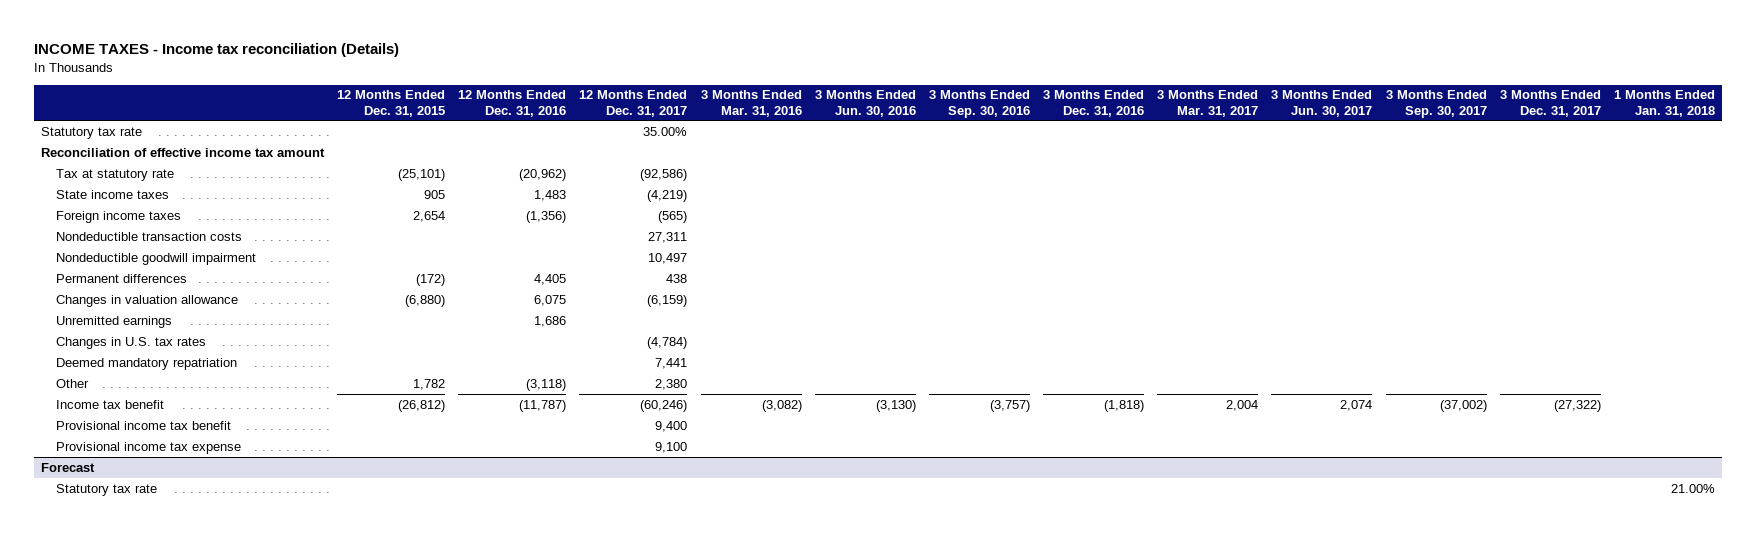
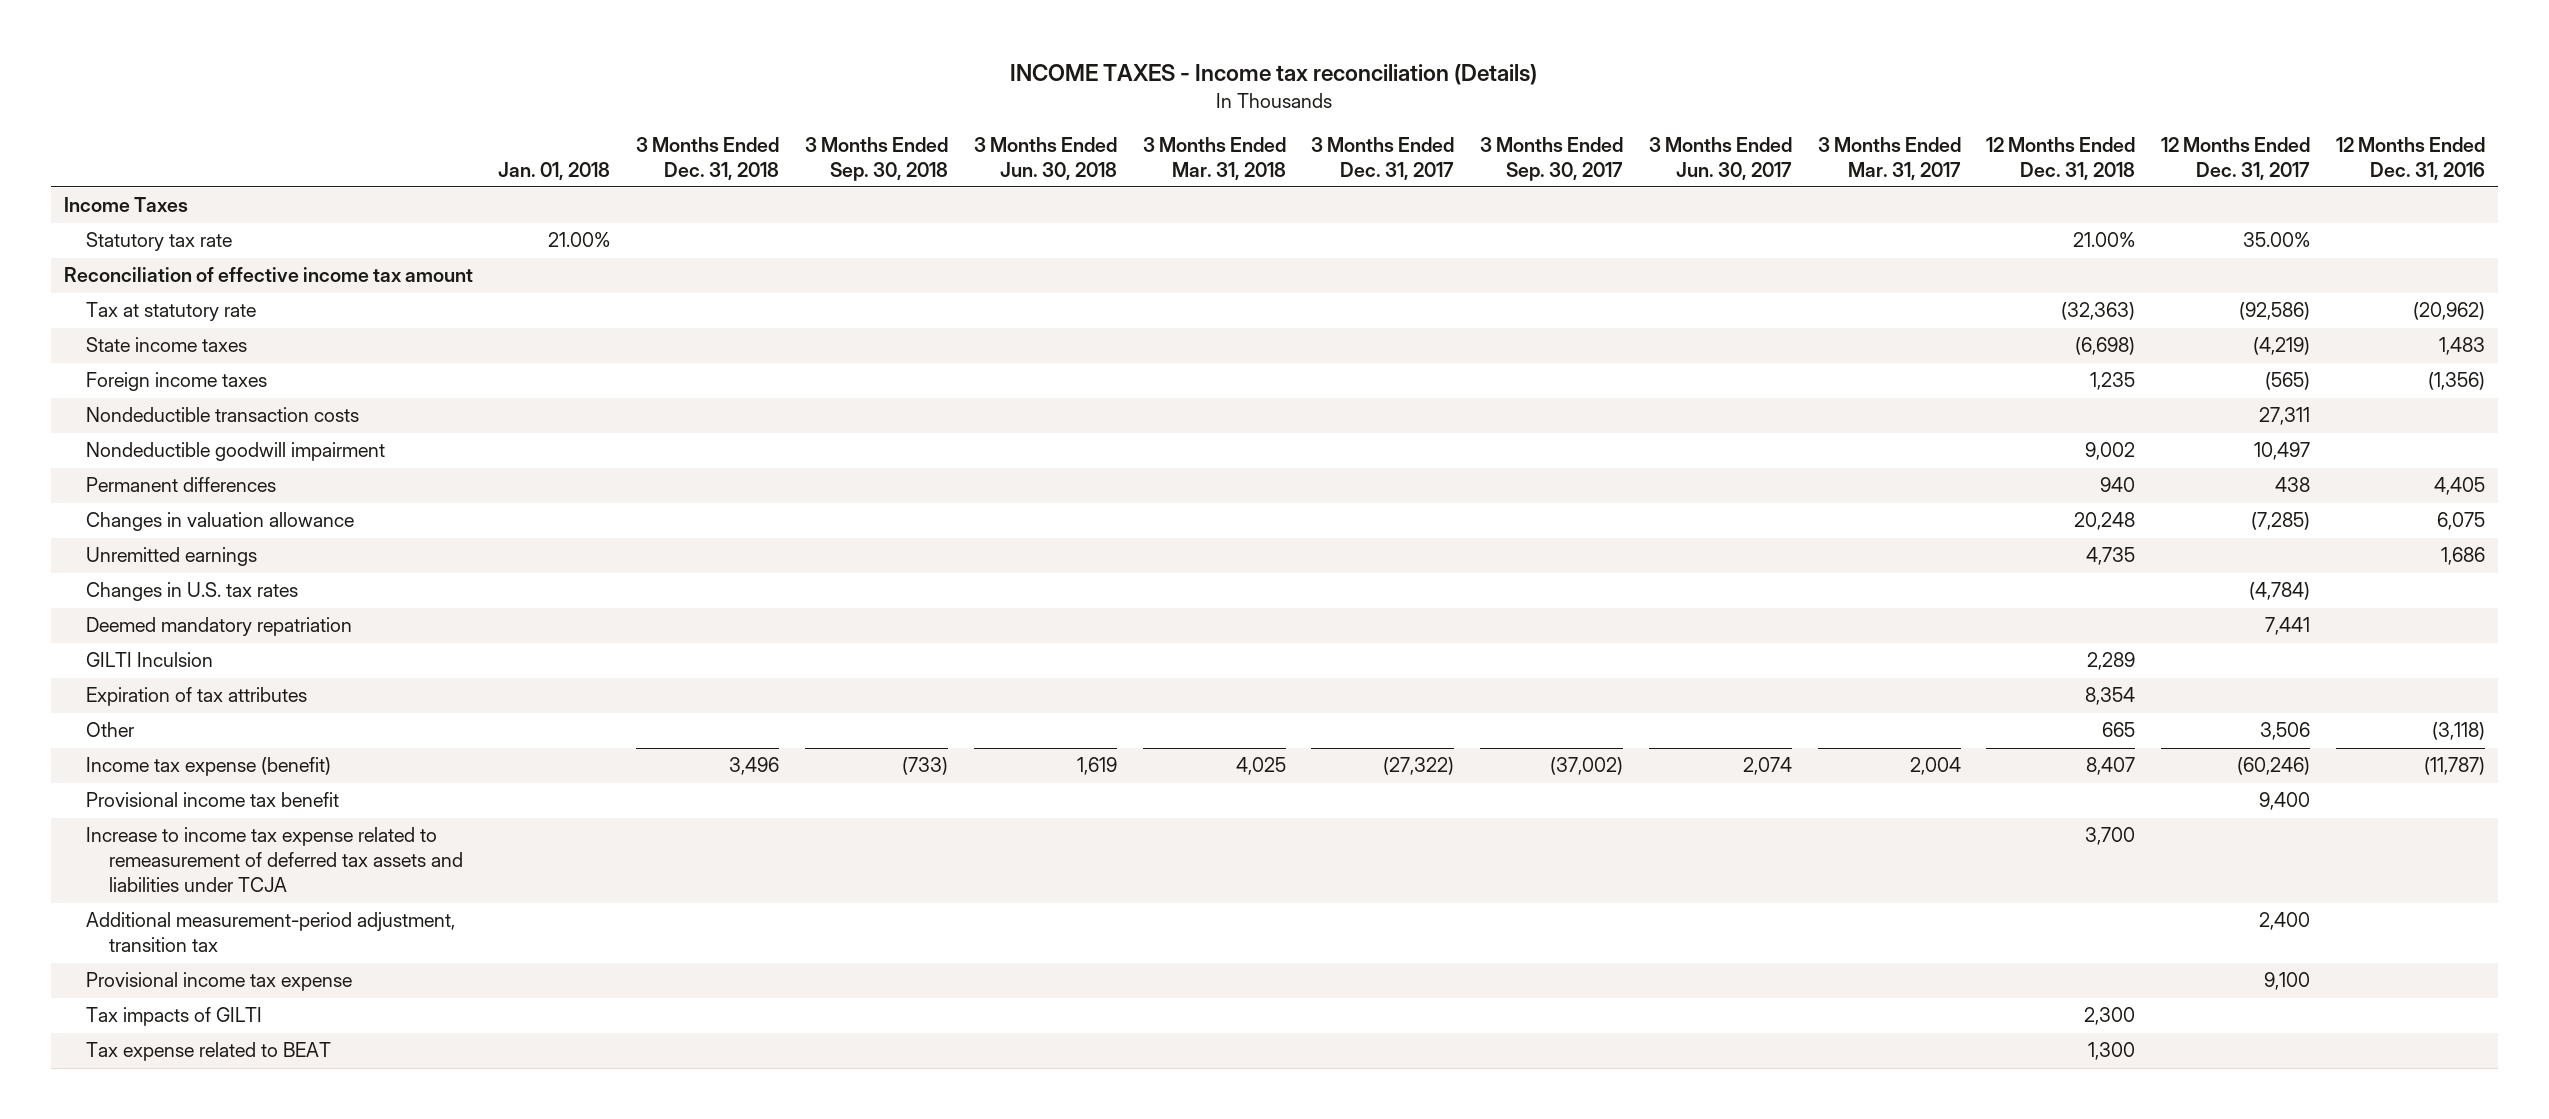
[337,90,446,117] 12 Months Ended Dec. 31, 2015 -> none
[700,90,802,117] 3 Months Ended Mar. 31, 2016 -> none
[814,90,916,117] 3 Months Ended Jun. 30, 2016 -> none
[928,90,1030,118] 3 Months Ended Sep. 30, 2016 -> none
[1043,90,1145,117] 3 Months Ended Dec. 31, 2016 -> none
[1613,90,1715,117] 1 Months Ended Jan. 31, 2018 -> none
none -> [498,161,611,180] Jan. 01, 2018
none -> [636,136,780,180] 3 Months Ended Dec. 31, 2018
none -> [805,136,949,181] 3 Months Ended Sep. 30, 2018
none -> [973,136,1117,180] 3 Months Ended Jun. 30, 2018
none -> [1142,136,1286,180] 3 Months Ended Mar. 31, 2018
none -> [1986,136,2136,180] 12 Months Ended Dec. 31, 2018
none -> [63,197,188,213] Income Taxes
[647,294,688,307] (6,159) -> [2251,512,2311,531] (7,285)
none -> [86,652,214,668] GILTI Inculsion
none -> [86,687,308,707] Expiration of tax attributes
[655,378,688,390] 2,380 -> [2260,722,2311,741] 3,506
[56,399,165,409] Income tax benefit -> [86,757,332,777] Income tax expense (benefit)
none -> [86,827,463,893] Increase to income tax expense related to remeasurement of deferred tax assets and liabilities under TCJA
none -> [86,912,456,953] Additional measurement-period adjustment, transition tax
[40,462,95,472] Forecast -> none
[56,483,158,496] Statutory tax rate -> none
none -> [86,1007,263,1027] Tax impacts of GILTI
none -> [86,1042,332,1062] Tax expense related to BEAT

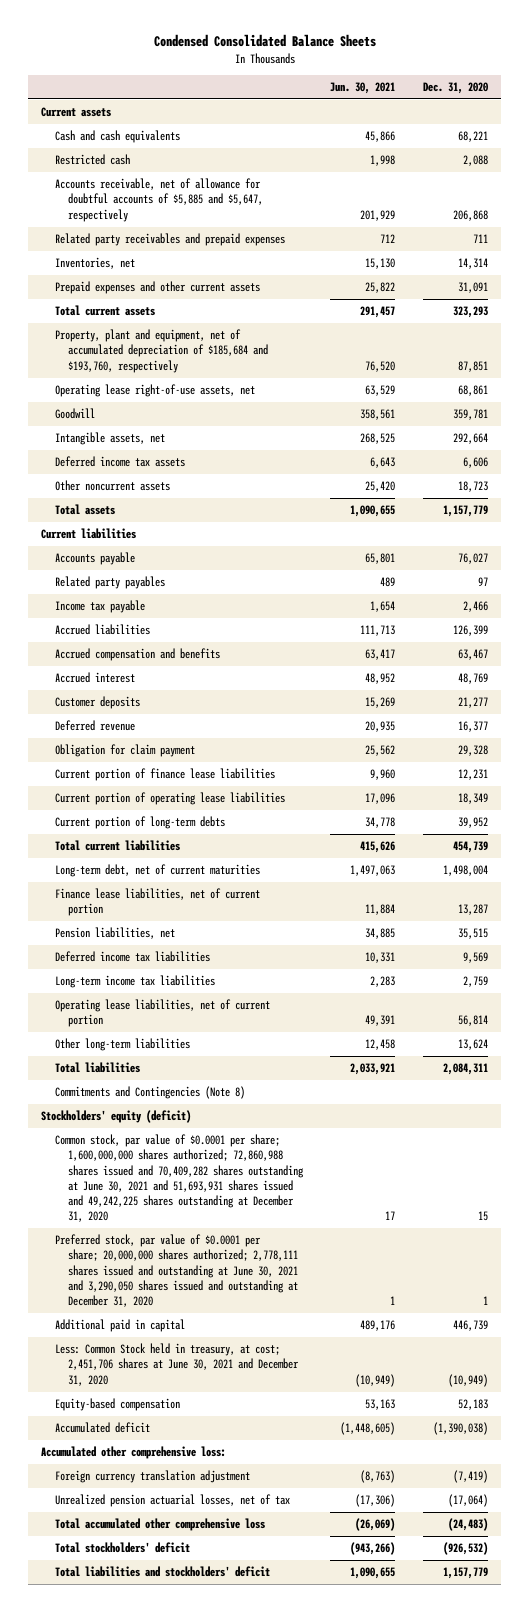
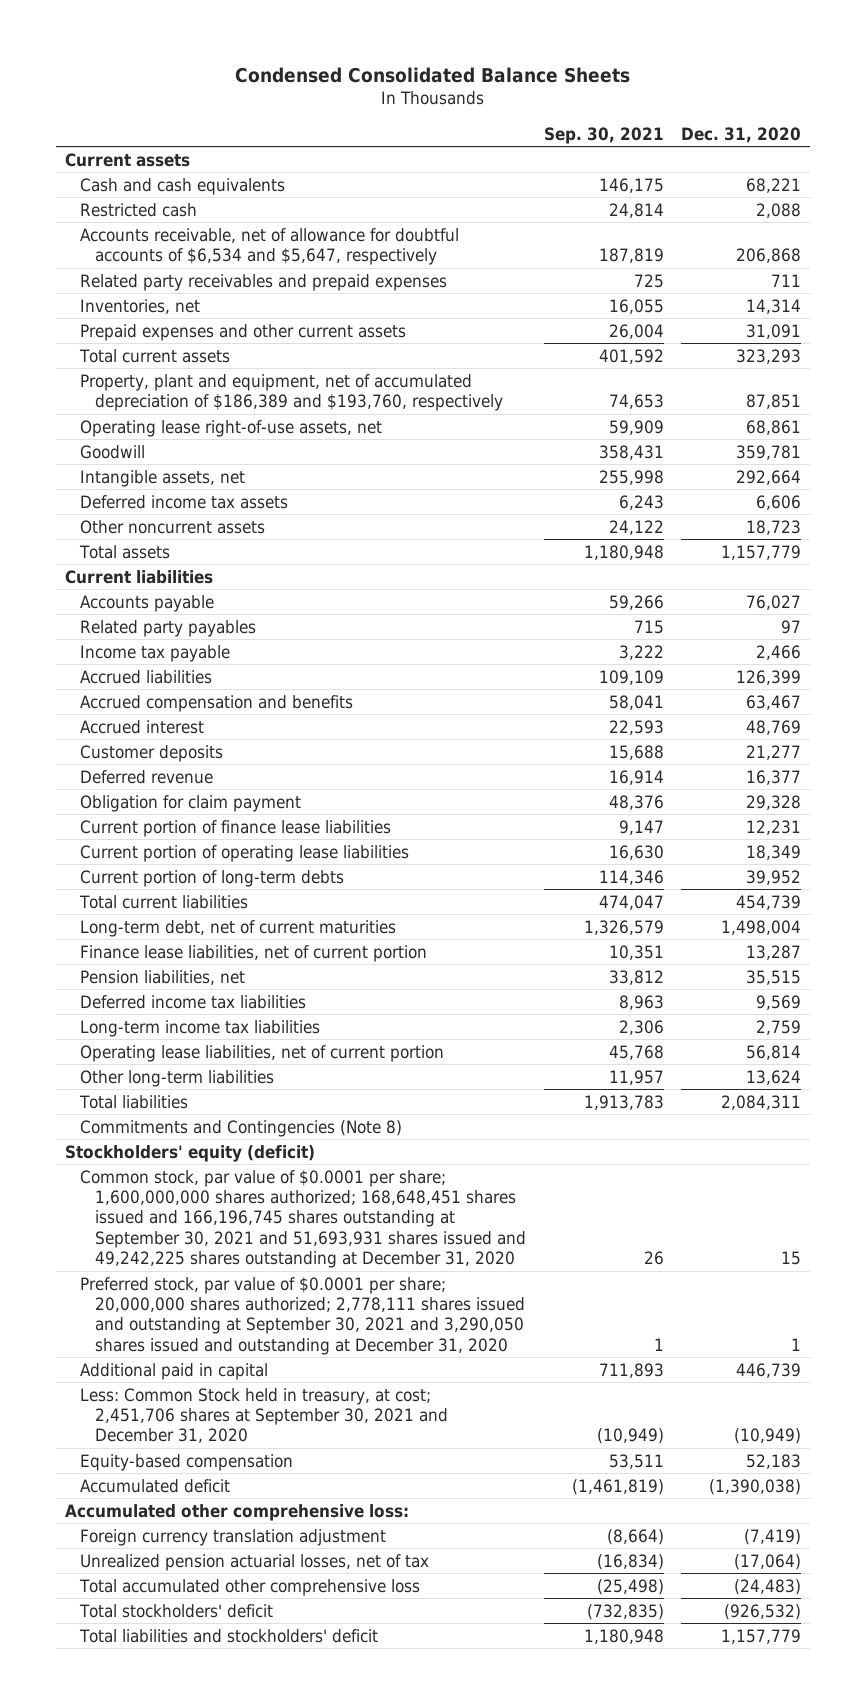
[330,81,396,94] Jun. 30, 2021 -> none
none -> [543,126,664,144] Sep. 30, 2021
[54,178,264,222] Accounts receivable, net of allowance for doubtful accounts of $5,885 and $5,647, respectively -> [80,227,460,266] Accounts receivable, net of allowance for doubtful accounts of $6,534 and $5,647, respectively
[54,329,269,373] Property, plant and equipment, net of accumulated depreciation of $185,684 and $193,760, respectively -> [80,373,504,412] Property, plant and equipment, net of accumulated depreciation of $186,389 and $193,760, respectively
[54,1134,305,1223] Common stock, par value of $0.0001 per share; 1,600,000,000 shares authorized; 72,860,988 shares issued and 70,409,282 shares outstanding at June 30, 2021 and 51,693,931 shares issued and 49,242,225 shares outstanding at December 31, 2020 -> [80,1169,527,1269] Common stock, par value of $0.0001 per share; 1,600,000,000 shares authorized; 168,648,451 shares issued and 166,196,745 shares outstanding at September 30, 2021 and 51,693,931 shares issued and 49,242,225 shares outstanding at December 31, 2020
[54,1234,299,1307] Preferred stock, par value of $0.0001 per share; 20,000,000 shares authorized; 2,778,111 shares issued and outstanding at June 30, 2021 and 3,290,050 shares issued and outstanding at December 31, 2020 -> [80,1276,526,1355] Preferred stock, par value of $0.0001 per share; 20,000,000 shares authorized; 2,778,111 shares issued and outstanding at September 30, 2021 and 3,290,050 shares issued and outstanding at December 31, 2020
[54,1343,300,1386] Less: Common Stock held in treasury, at cost; 2,451,706 shares at June 30, 2021 and December 31, 2020 -> [80,1387,449,1444] Less: Common Stock held in treasury, at cost; 2,451,706 shares at September 30, 2021 and December 31, 2020

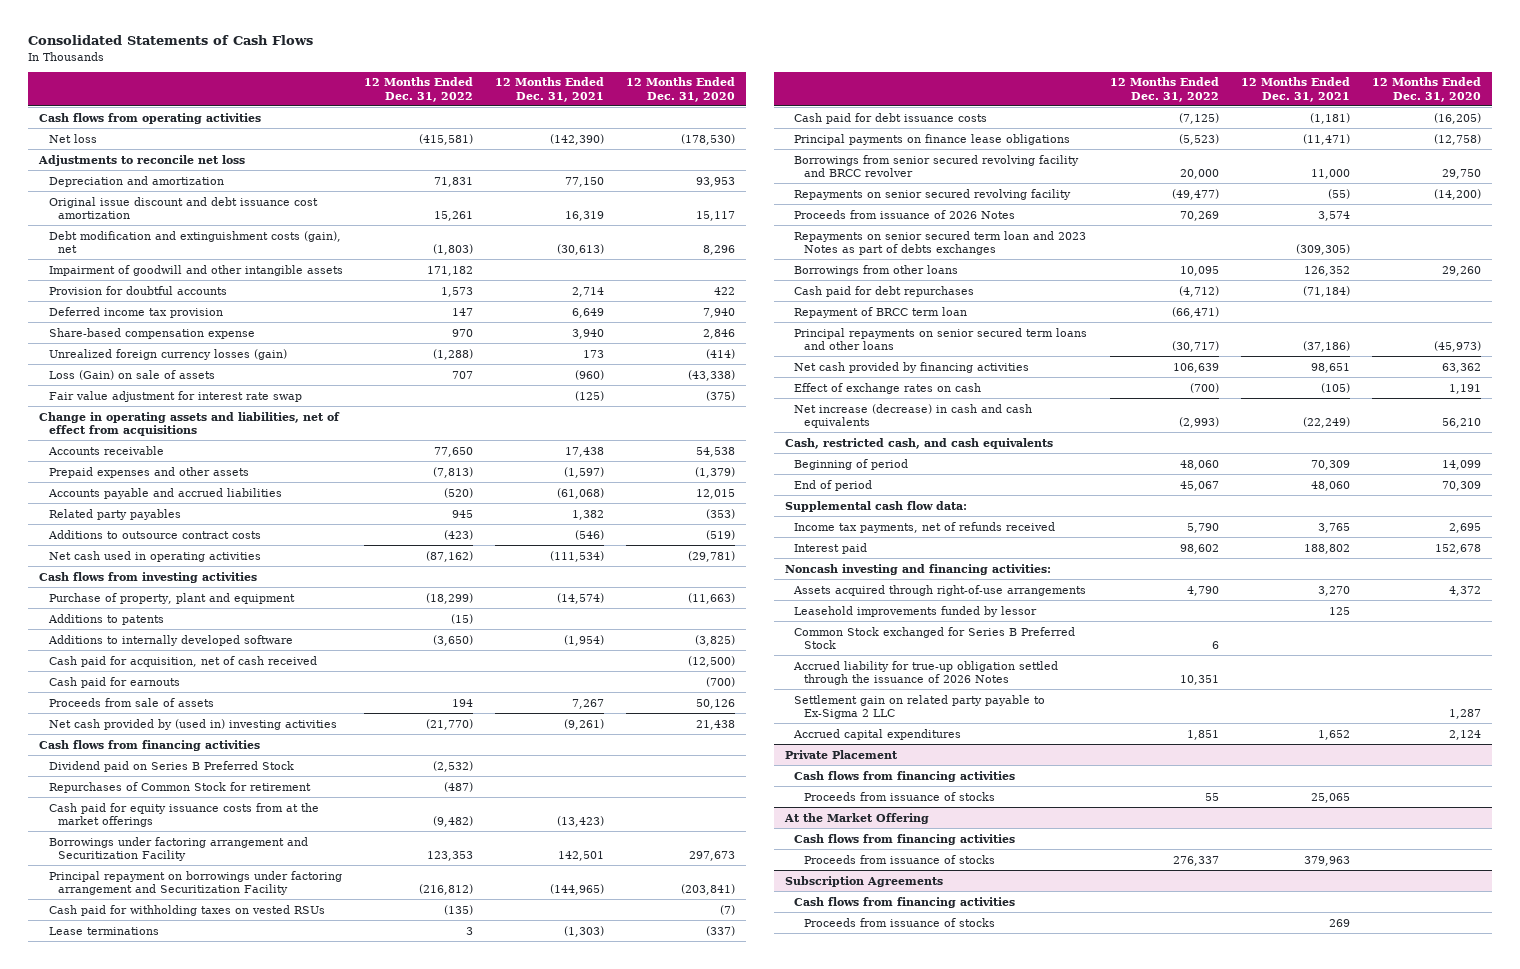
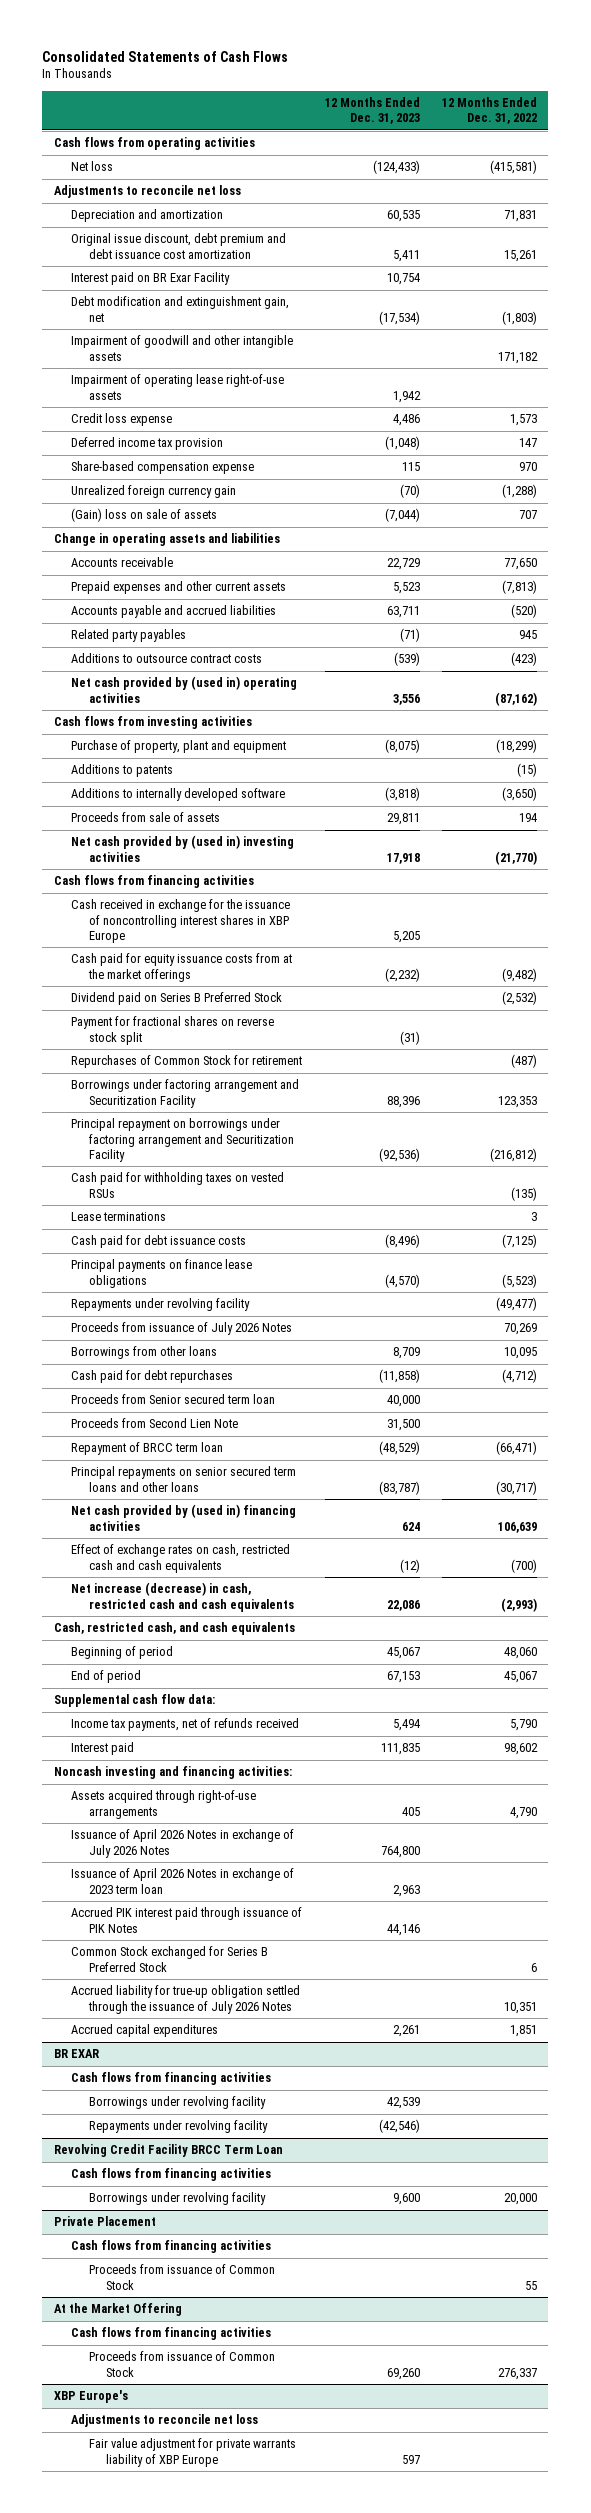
[495,77,605,102] 12 Months Ended Dec. 31, 2021 -> none
[626,77,736,102] 12 Months Ended Dec. 31, 2020 -> none
none -> [324,97,420,125] 12 Months Ended Dec. 31, 2023
[48,196,318,219] Original issue discount and debt issuance cost amortization -> [71,233,287,259] Original issue discount, debt premium and debt issuance cost amortization
none -> [71,272,231,286] Interest paid on BR Exar Facility
[48,230,341,253] Debt modification and extinguishment costs (gain), net -> [71,296,290,322] Debt modification and extinguishment gain, net
none -> [71,374,285,400] Impairment of operating lease right-of-use assets
[48,285,227,295] Provision for doubtful accounts -> [71,413,173,427] Credit loss expense
[48,390,302,402] Fair value adjustment for interest rate swap -> none
[48,348,287,360] Unrealized foreign currency losses (gain) -> [71,485,237,499] Unrealized foreign currency gain
[48,369,215,380] Loss (Gain) on sale of assets -> [71,508,218,523] (Gain) loss on sale of assets
[39,411,341,436] Change in operating assets and liabilities, net of effect from acquisitions -> [53,533,280,547] Change in operating assets and liabilities
[48,466,249,478] Prepaid expenses and other assets -> [71,581,287,595] Prepaid expenses and other current assets
[48,550,261,562] Net cash used in operating activities -> [71,676,298,703] Net cash provided by (used in) operating activities
[48,655,317,667] Cash paid for acquisition, net of cash received -> none
[48,676,180,688] Cash paid for earnouts -> none
none -> [71,899,291,943] Cash received in exchange for the issuance of noncontrolling interest shares in XBP Europe
[48,802,319,827] Cash paid for equity issuance costs from at the market offerings -> [71,953,293,982] Cash paid for equity issuance costs from at the market offerings
none -> [71,1016,275,1045] Payment for fractional shares on reverse stock split
[794,154,1080,177] Borrowings from senior secured revolving facility and BRCC revolver -> none
[794,230,1087,255] Repayments on senior secured term loan and 2023 Notes as part of debts exchanges -> none
[794,188,1072,200] Repayments on senior secured revolving facility -> [71,1298,251,1312] Repayments under revolving facility
[794,209,1016,219] Proceeds from issuance of 2026 Notes -> [71,1322,293,1336] Proceeds from issuance of July 2026 Notes
none -> [71,1394,276,1405] Proceeds from Senior secured term loan
none -> [71,1418,239,1429] Proceeds from Second Lien Note
[794,361,1030,373] Net cash provided by financing activities -> [71,1504,297,1531] Net cash provided by (used in) financing activities
[794,382,982,394] Effect of exchange rates on cash -> [71,1544,291,1573] Effect of exchange rates on cash, restricted cash and cash equivalents
[794,403,1033,428] Net increase (decrease) in cash and cash equivalents -> [71,1582,294,1612] Net increase (decrease) in cash, restricted cash and cash equivalents
[794,605,1038,617] Leasehold improvements funded by lessor -> none
none -> [71,1829,295,1858] Issuance of April 2026 Notes in exchange of July 2026 Notes
none -> [71,1868,295,1894] Issuance of April 2026 Notes in exchange of 2023 term loan
none -> [71,1907,303,1933] Accrued PIK interest paid through issuance of PIK Notes
[794,694,1046,719] Settlement gain on related party payable to Ex-Sigma 2 LLC -> none
[793,660,1059,685] Accrued liability for true-up obligation settled through the issuance of 2026 Notes -> [71,1985,301,2014] Accrued liability for true-up obligation settled through the issuance of July 2026 Notes
none -> [53,2049,99,2059] BR EXAR
none -> [71,2072,272,2086] Cash flows from financing activities
none -> [88,2096,266,2110] Borrowings under revolving facility
none -> [88,2120,268,2134] Repayments under revolving facility
none -> [53,2144,283,2158] Revolving Credit Facility BRCC Term Loan
none -> [71,2168,272,2182] Cash flows from financing activities
none -> [88,2192,266,2206] Borrowings under revolving facility
[804,791,996,801] Proceeds from issuance of stocks -> [88,2264,275,2290] Proceeds from issuance of Common Stock
[784,875,943,887] Subscription Agreements -> none
[794,896,1016,908] Cash flows from financing activities -> none
[804,917,996,927] Proceeds from issuance of stocks -> none
[804,854,996,864] Proceeds from issuance of stocks -> [88,2351,275,2377] Proceeds from issuance of Common Stock
none -> [53,2390,128,2404] XBP Europe's
none -> [71,2414,259,2428] Adjustments to reconcile net loss
none -> [88,2438,296,2467] Fair value adjustment for private warrants liability of XBP Europe

